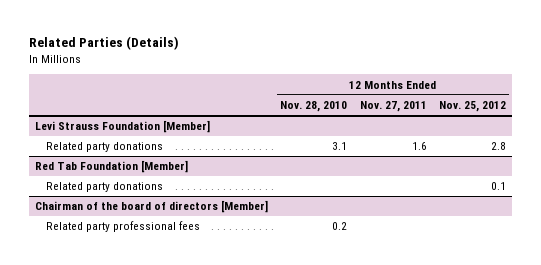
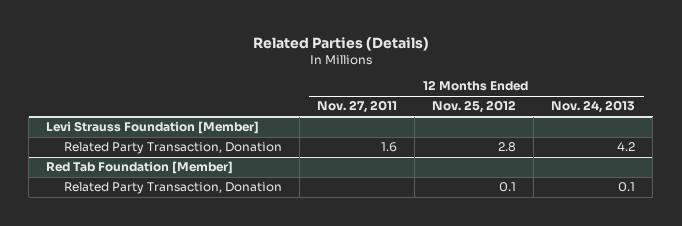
[280,101,348,113] Nov. 28, 2010 -> none
none -> [551,100,636,114] Nov. 24, 2013
[46,142,164,153] Related party donations -> [64,142,283,155] Related Party Transaction, Donation
[35,200,269,214] Chairman of the board of directors [Member] -> none
[46,221,201,233] Related party professional fees -> none
[46,182,164,193] Related party donations -> [64,182,283,195] Related Party Transaction, Donation

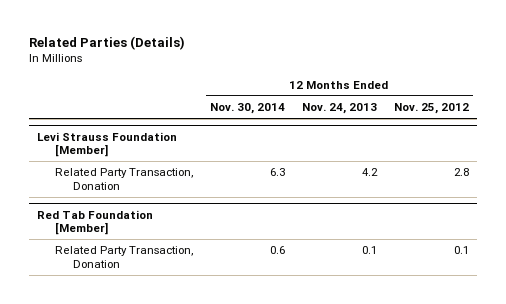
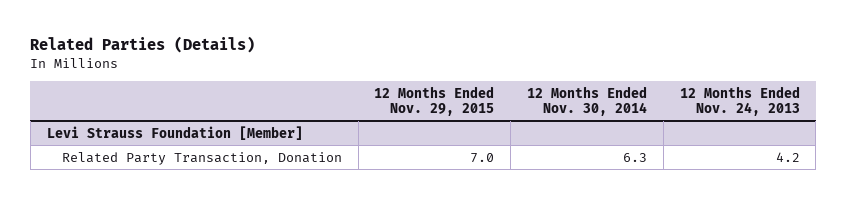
[393,103,469,115] Nov. 25, 2012 -> none
none -> [374,85,495,116] 12 Months Ended Nov. 29, 2015
[37,209,154,236] Red Tab Foundation [Member] -> none
[55,246,194,268] Related Party Transaction, Donation -> none

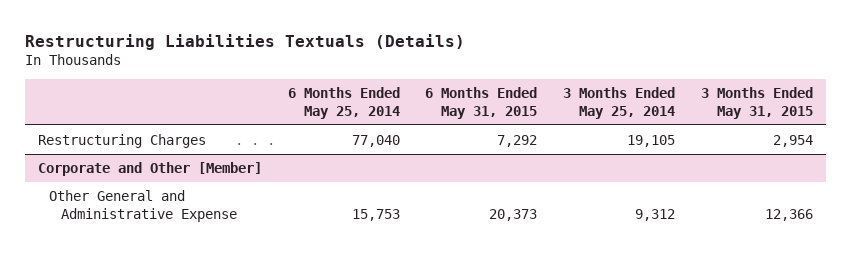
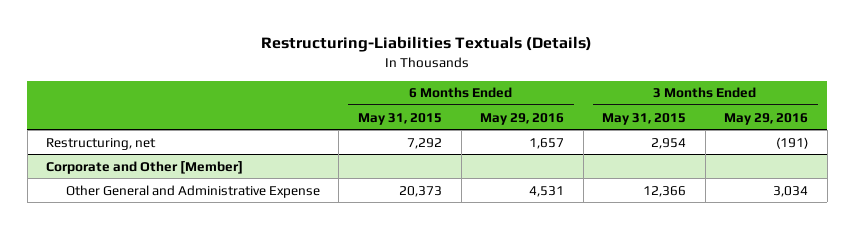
[24,33,465,50] Restructuring Liabilities Textuals (Details) -> [261,36,593,53] Restructuring-Liabilities Textuals (Details)
[287,87,400,119] 6 Months Ended May 25, 2014 -> none
[563,87,676,119] 3 Months Ended May 25, 2014 -> none
none -> [480,112,565,125] May 29, 2016
none -> [724,112,809,125] May 29, 2016
[37,134,206,149] Restructuring Charges -> [46,137,157,150] Restructuring, net

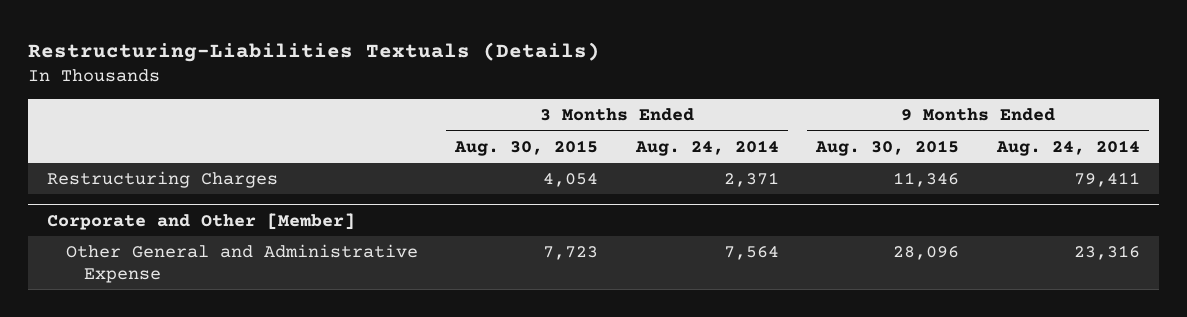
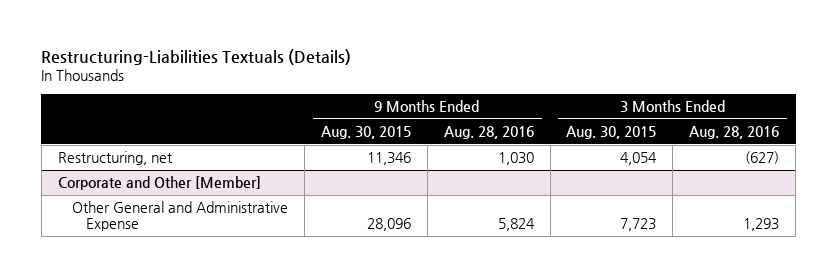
[634,139,779,156] Aug. 24, 2014 -> none
[995,139,1140,156] Aug. 24, 2014 -> none
none -> [443,125,534,139] Aug. 28, 2016
none -> [689,125,780,139] Aug. 28, 2016
[46,170,278,188] Restructuring Charges -> [57,151,173,166] Restructuring, net

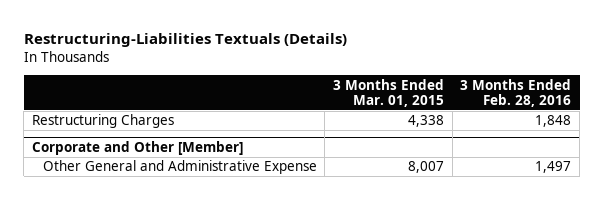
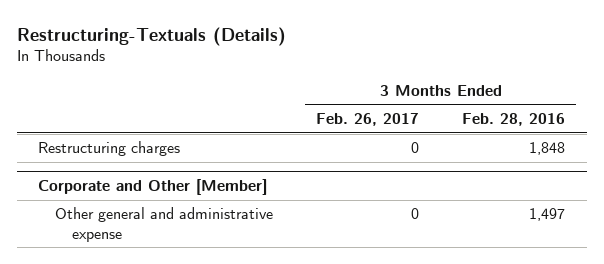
[23,33,347,48] Restructuring-Liabilities Textuals (Details) -> [16,26,286,46] Restructuring-Textuals (Details)
[332,78,444,107] 3 Months Ended Mar. 01, 2015 -> none
none -> [316,113,420,127] Feb. 26, 2017
[31,114,174,129] Restructuring Charges -> [38,141,181,157] Restructuring charges
[42,160,317,175] Other General and Administrative Expense -> [55,207,274,242] Other general and administrative expense

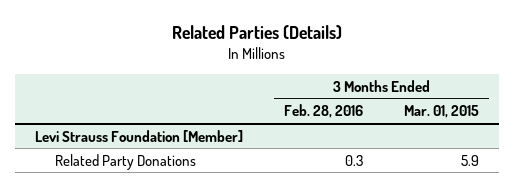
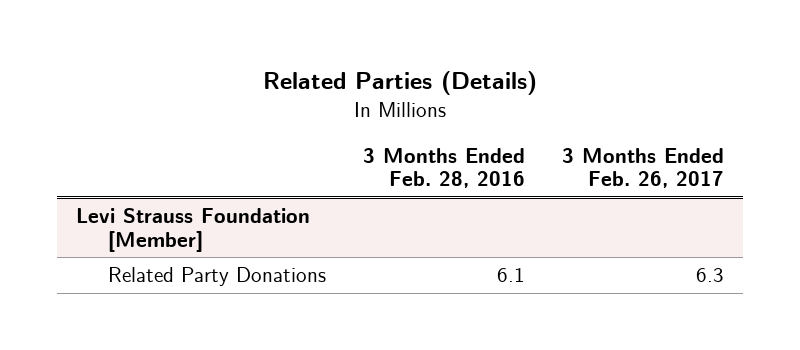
[403,105,479,119] Mar. 01, 2015 -> none
none -> [562,147,725,189] 3 Months Ended Feb. 26, 2017
[345,154,364,166] 0.3 -> [497,268,526,283] 6.1

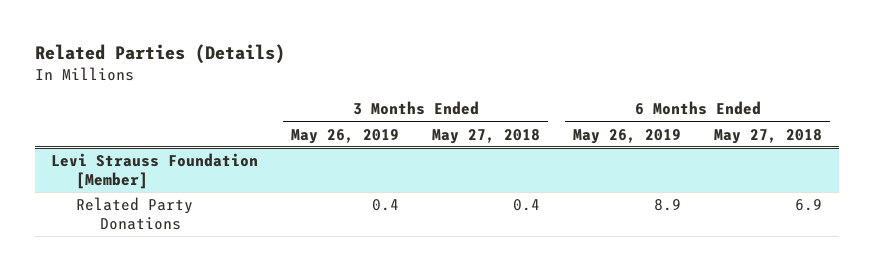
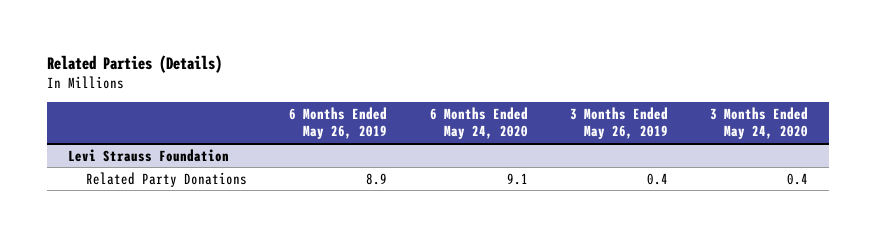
[432,128,541,144] May 27, 2018 -> none
[714,128,823,144] May 27, 2018 -> none
none -> [429,107,528,140] 6 Months Ended May 24, 2020
none -> [709,107,808,140] 3 Months Ended May 24, 2020
[51,153,259,189] Levi Strauss Foundation [Member] -> [67,148,229,162] Levi Strauss Foundation

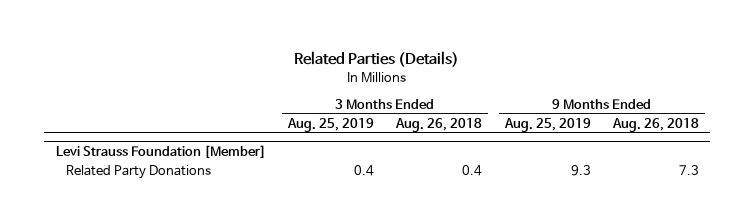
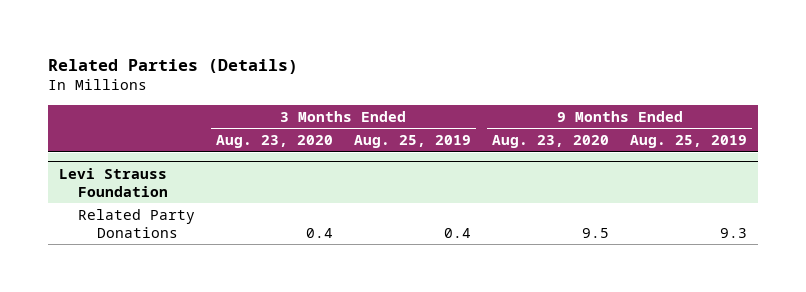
[395,117,483,132] Aug. 26, 2018 -> none
[611,117,699,132] Aug. 26, 2018 -> none
none -> [215,135,333,149] Aug. 23, 2020
none -> [492,135,610,149] Aug. 23, 2020
[55,144,266,159] Levi Strauss Foundation [Member] -> [58,167,168,197] Levi Strauss Foundation

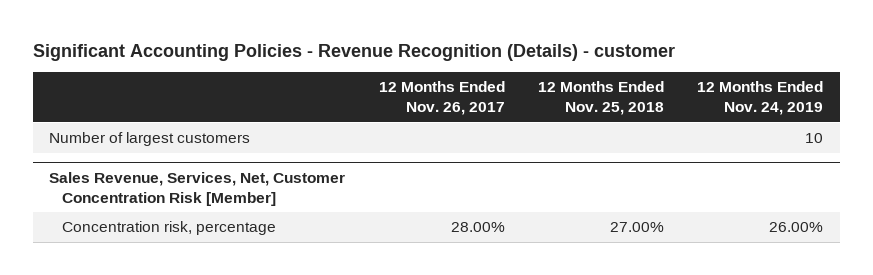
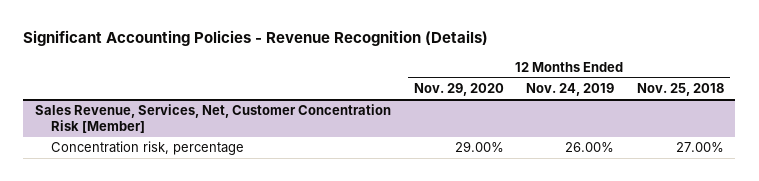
[32,43,675,61] Significant Accounting Policies - Revenue Recognition (Details) - customer -> [23,30,489,47] Significant Accounting Policies - Revenue Recognition (Details)
[378,81,505,116] 12 Months Ended Nov. 26, 2017 -> none
none -> [413,83,504,97] Nov. 29, 2020
[49,132,251,147] Number of largest customers -> none

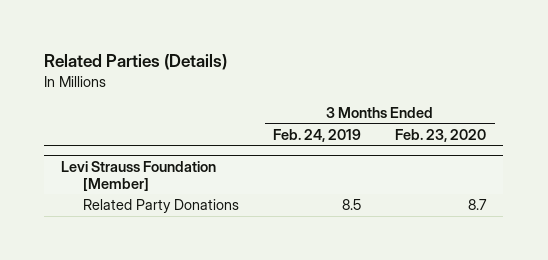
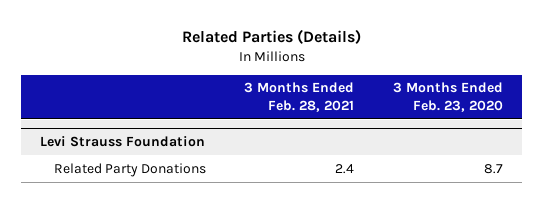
[273,128,362,142] Feb. 24, 2019 -> none
none -> [244,82,355,112] 3 Months Ended Feb. 28, 2021
[61,160,217,191] Levi Strauss Foundation [Member] -> [40,136,206,148] Levi Strauss Foundation

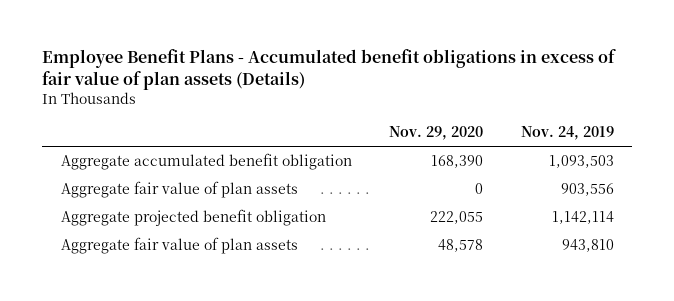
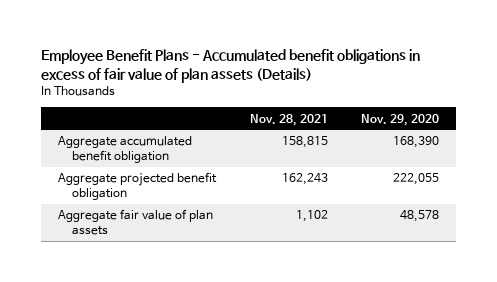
[520,126,614,141] Nov. 24, 2019 -> none
none -> [249,113,328,126] Nov. 28, 2021
[60,181,298,199] Aggregate fair value of plan assets -> none

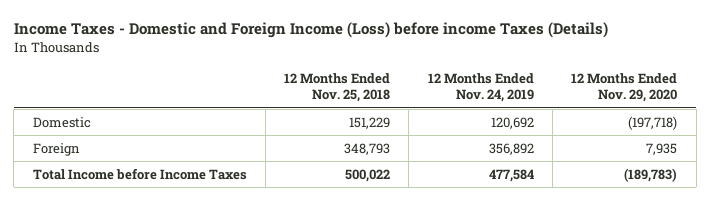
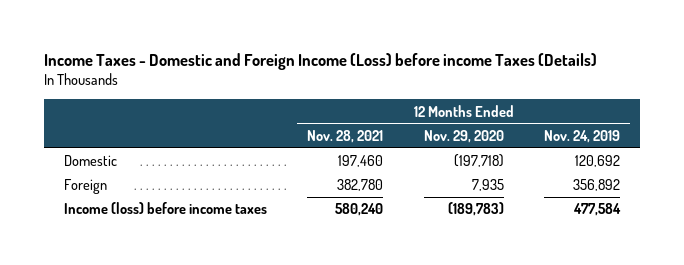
[284,73,391,103] 12 Months Ended Nov. 25, 2018 -> none
none -> [307,129,384,143] Nov. 28, 2021
[32,167,247,180] Total Income before Income Taxes -> [63,202,267,215] Income (loss) before income taxes

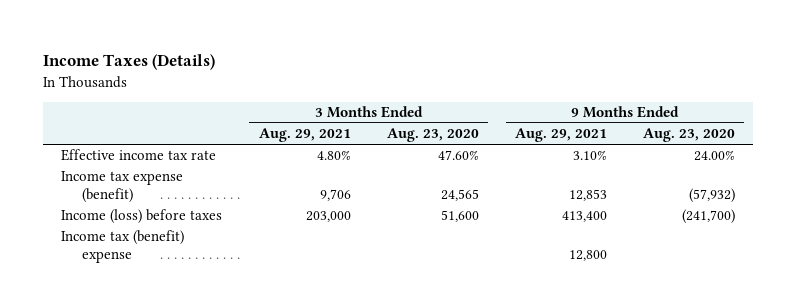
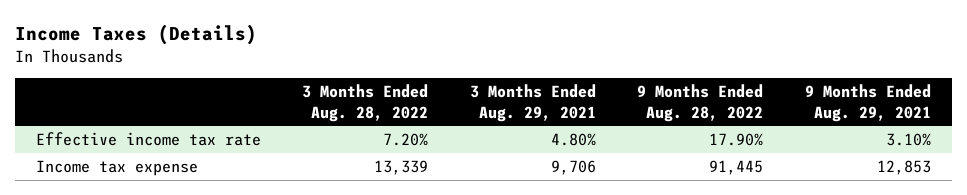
[386,128,479,143] Aug. 23, 2020 -> none
[643,128,736,143] Aug. 23, 2020 -> none
none -> [302,83,429,122] 3 Months Ended Aug. 28, 2022
none -> [637,83,764,122] 9 Months Ended Aug. 28, 2022
[61,209,223,225] Income (loss) before taxes -> none
[61,230,185,263] Income tax (benefit) expense -> none
[61,171,184,203] Income tax expense (benefit) -> [35,160,198,177] Income tax expense

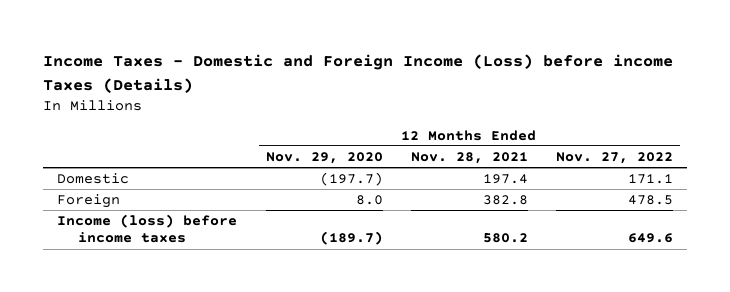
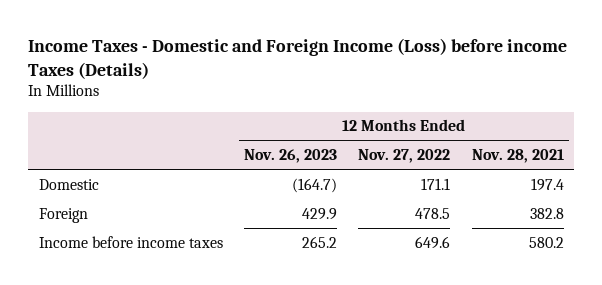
[265,151,383,164] Nov. 29, 2020 -> none
none -> [243,148,337,163] Nov. 26, 2023
[57,213,238,244] Income (loss) before income taxes -> [38,235,223,248] Income before income taxes

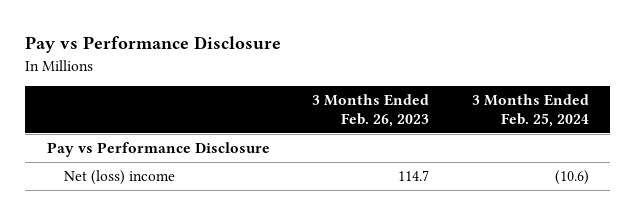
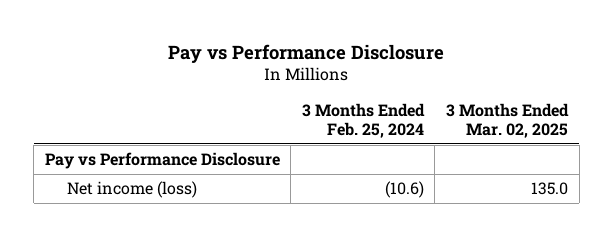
[312,94,430,127] 3 Months Ended Feb. 26, 2023 -> none
none -> [445,103,569,139] 3 Months Ended Mar. 02, 2025
[64,170,176,186] Net (loss) income -> [66,181,197,199] Net income (loss)

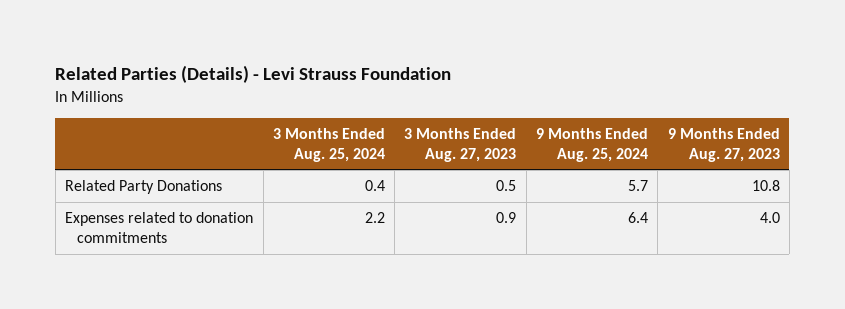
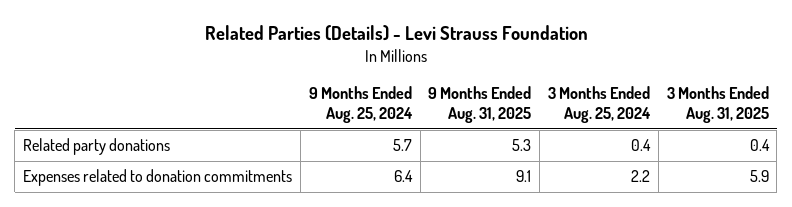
[404,127,517,162] 3 Months Ended Aug. 27, 2023 -> none
[667,127,780,162] 9 Months Ended Aug. 27, 2023 -> none
none -> [428,86,532,124] 9 Months Ended Aug. 31, 2025
none -> [666,86,769,124] 3 Months Ended Aug. 31, 2025
[65,179,223,194] Related Party Donations -> [23,138,171,156] Related party donations

